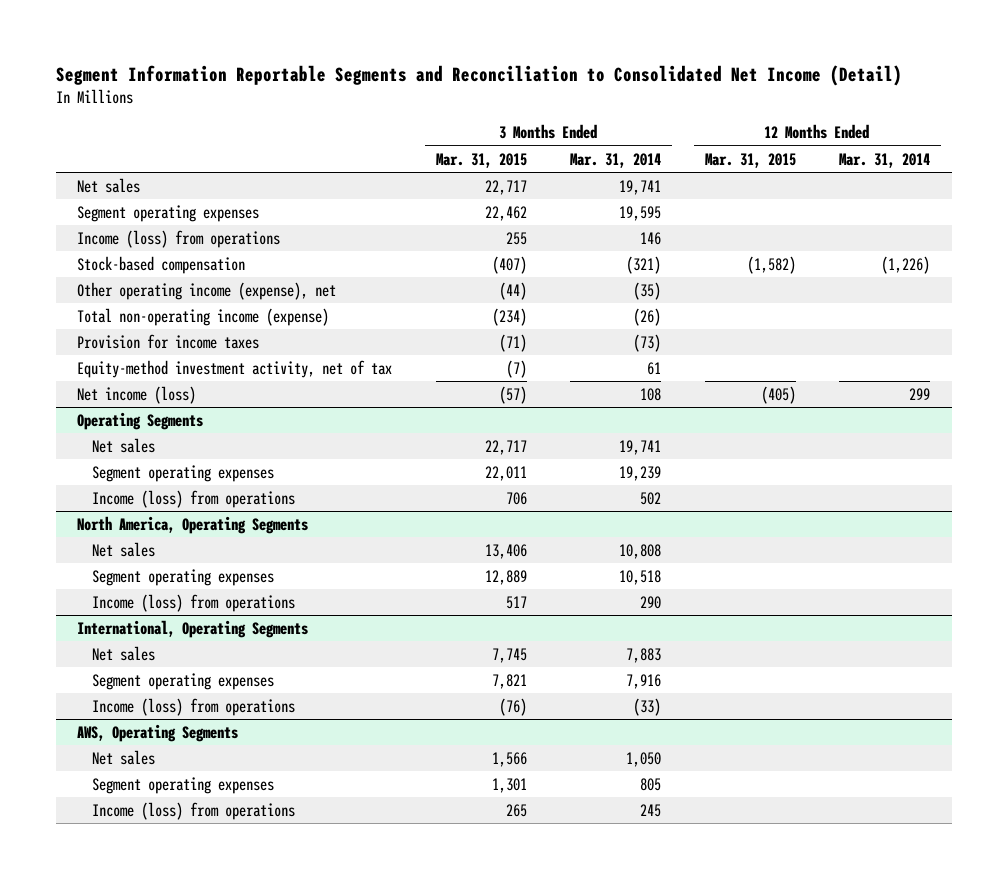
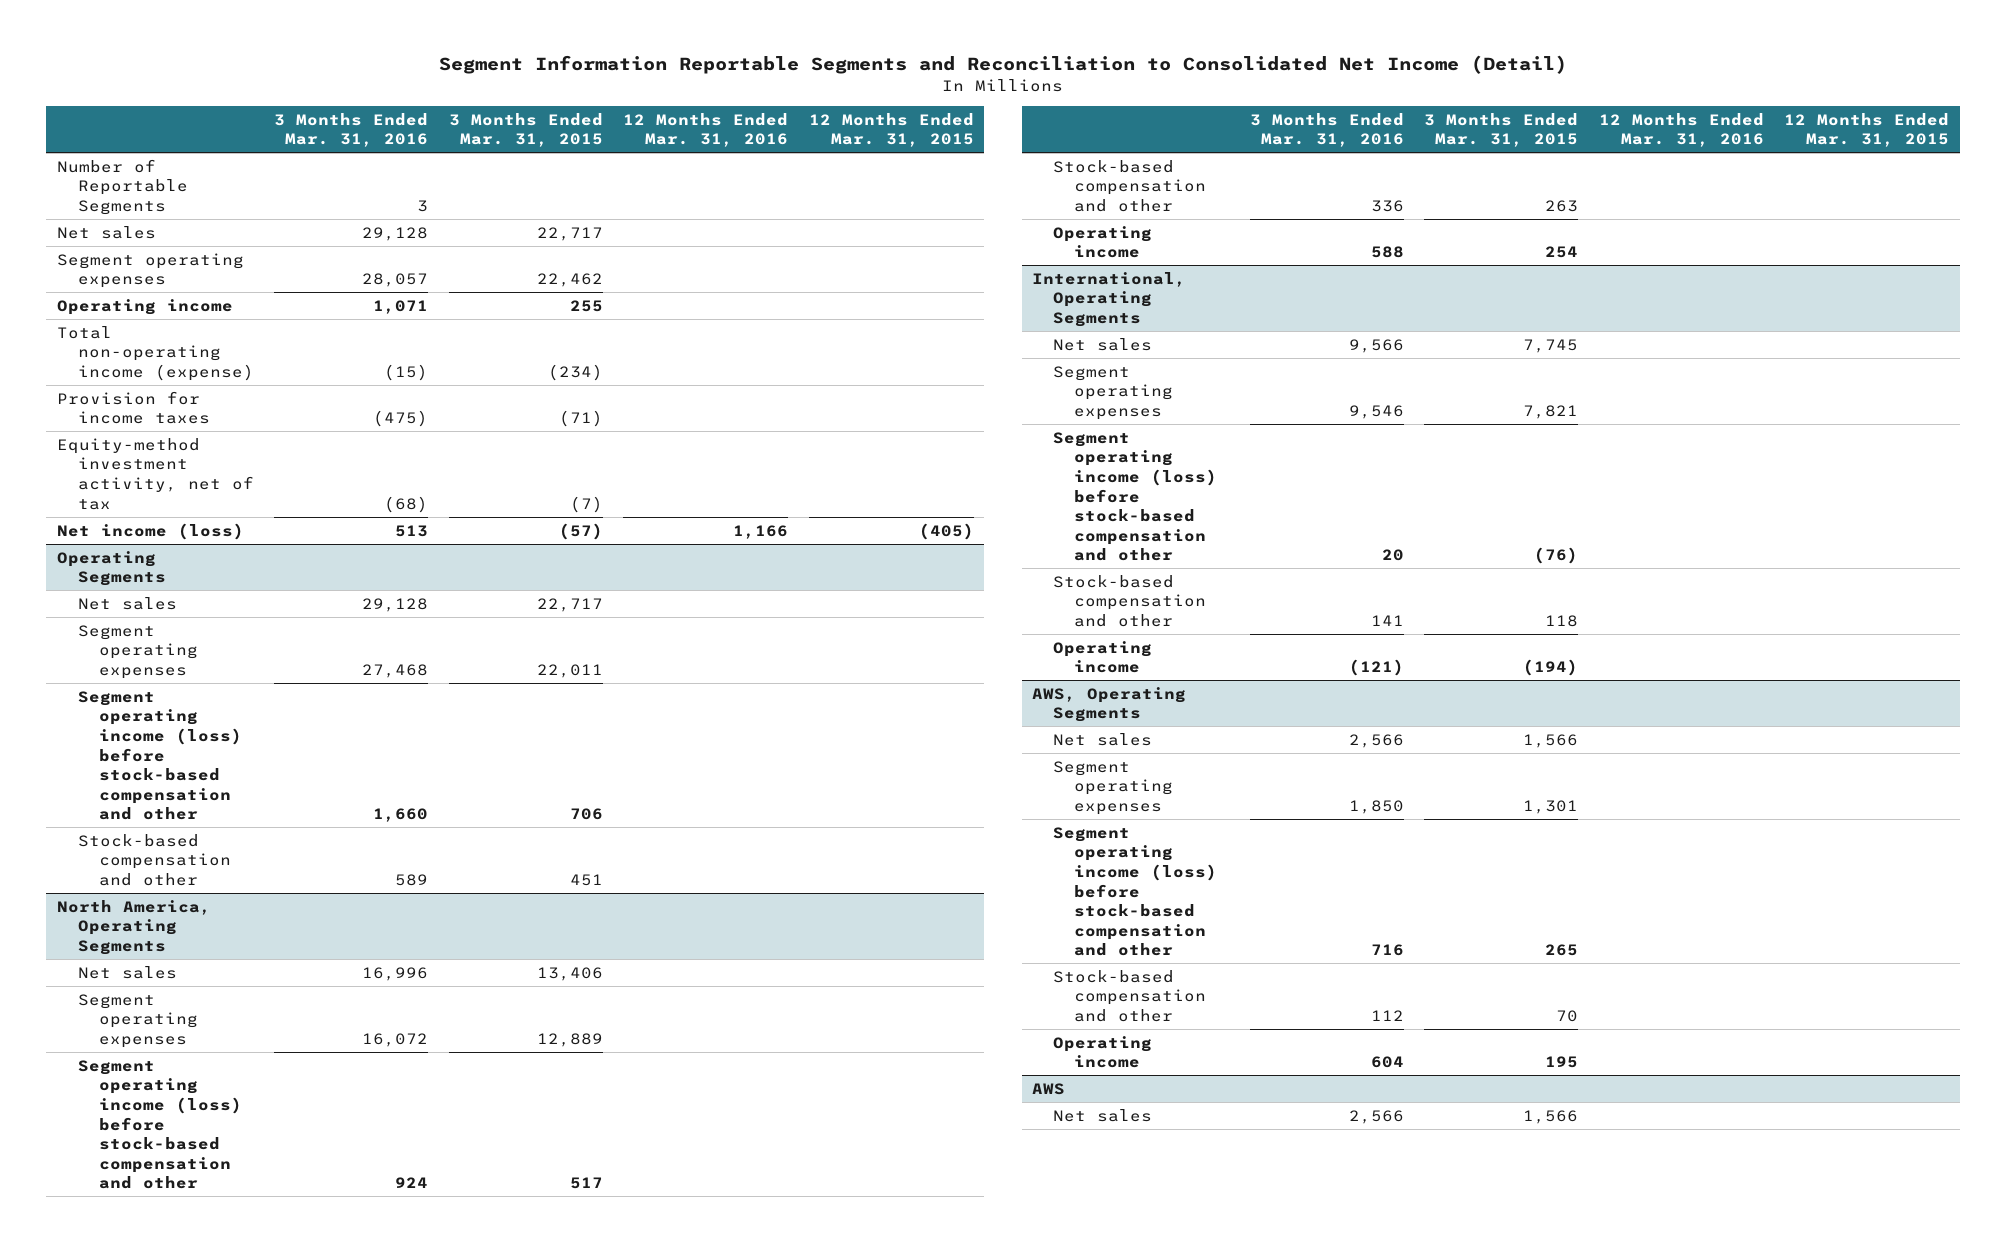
[570,152,662,168] Mar. 31, 2014 -> none
[838,152,930,168] Mar. 31, 2014 -> none
none -> [274,112,429,148] 3 Months Ended Mar. 31, 2016
none -> [623,112,789,148] 12 Months Ended Mar. 31, 2016
none -> [56,158,188,215] Number of Reportable Segments
[77,255,246,274] Stock-based compensation -> none
[77,281,337,300] Other operating income (expense), net -> none
[77,229,281,248] Income (loss) from operations -> [56,298,233,315] Operating income
[91,489,295,508] Income (loss) from operations -> none
none -> [77,690,242,821] Segment operating income (loss) before stock-based compensation and other
none -> [77,833,231,886] Stock-based compensation and other
none -> [77,1059,242,1190] Segment operating income (loss) before stock-based compensation and other
none -> [1053,159,1207,212] Stock-based compensation and other
[91,593,295,612] Income (loss) from operations -> [1053,225,1153,259] Operating income
[505,595,527,609] 517 -> [1545,246,1579,259] 254
none -> [1053,431,1218,562] Segment operating income (loss) before stock-based compensation and other
none -> [1053,574,1207,627] Stock-based compensation and other
[91,697,295,716] Income (loss) from operations -> [1053,640,1153,674] Operating income
[498,697,527,716] (76) -> [1523,659,1579,677] (194)
none -> [1053,826,1218,957] Segment operating income (loss) before stock-based compensation and other
none -> [1053,969,1207,1022] Stock-based compensation and other
[91,801,295,820] Income (loss) from operations -> [1053,1035,1153,1069] Operating income
[505,803,527,817] 265 -> [1545,1056,1579,1069] 195
none -> [1032,1082,1066,1095] AWS
none -> [1053,1108,1153,1122] Net sales

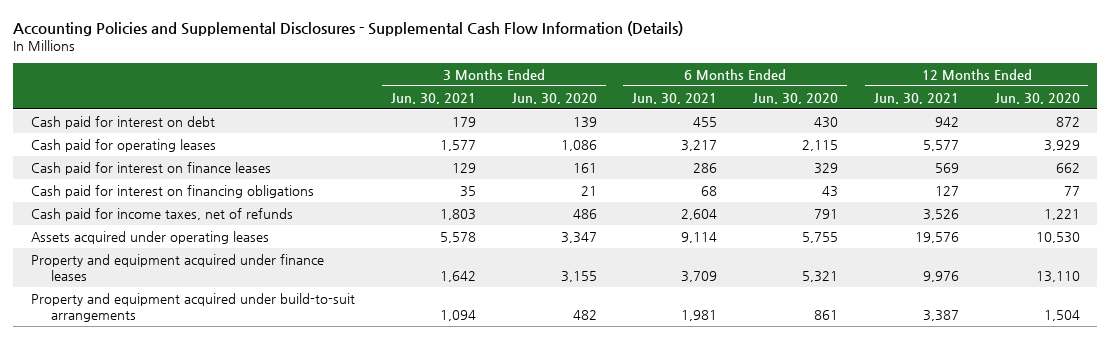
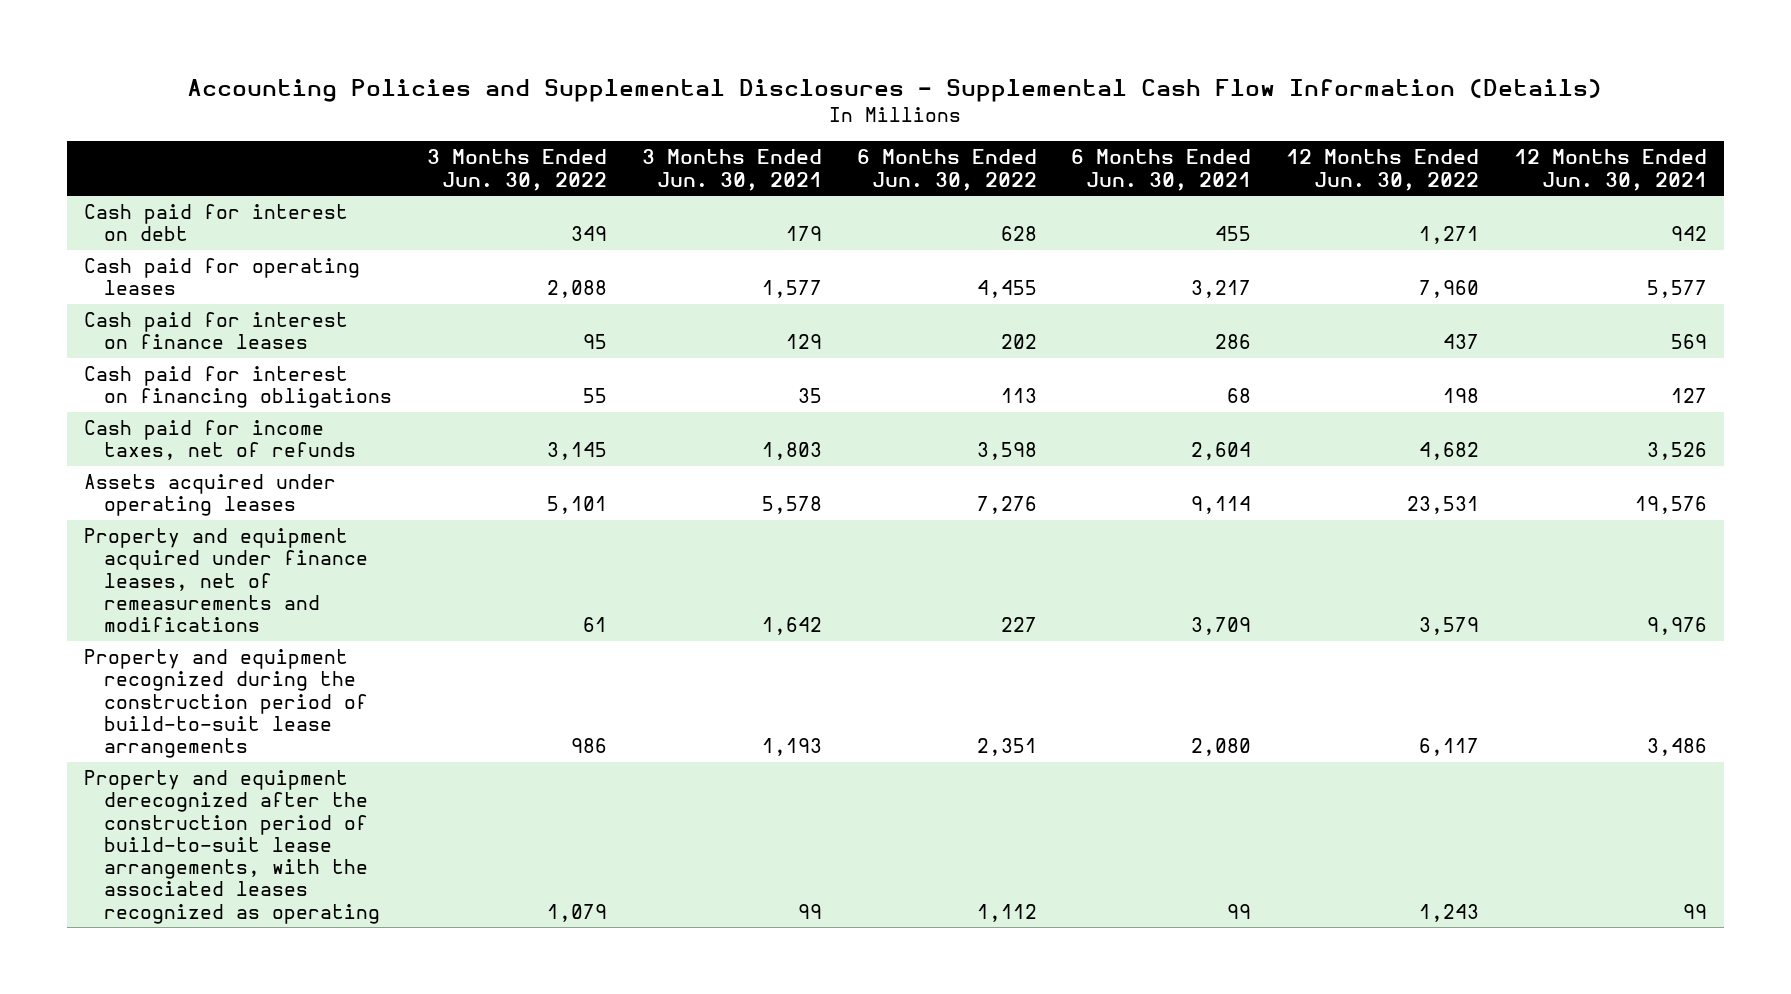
[511,92,597,104] Jun. 30, 2020 -> none
[753,92,839,104] Jun. 30, 2020 -> none
[994,92,1080,104] Jun. 30, 2020 -> none
none -> [426,149,607,191] 3 Months Ended Jun. 30, 2022
none -> [856,149,1037,191] 6 Months Ended Jun. 30, 2022
none -> [1286,149,1480,191] 12 Months Ended Jun. 30, 2022
[31,253,325,281] Property and equipment acquired under finance leases -> [83,528,369,633] Property and equipment acquired under finance leases, net of remeasurements and modifications
[31,292,356,322] Property and equipment acquired under build-to-suit arrangements -> [83,649,369,759] Property and equipment recognized during the construction period of build-to-suit lease arrangements
[439,309,476,321] 1,094 -> [761,738,822,757] 1,193
[681,309,718,321] 1,981 -> [1191,738,1252,757] 2,080
[922,309,959,321] 3,387 -> [1646,738,1707,757] 3,486
none -> [83,770,381,924] Property and equipment derecognized after the construction period of build-to-suit lease arrangements, with the associated leases recognized as operating

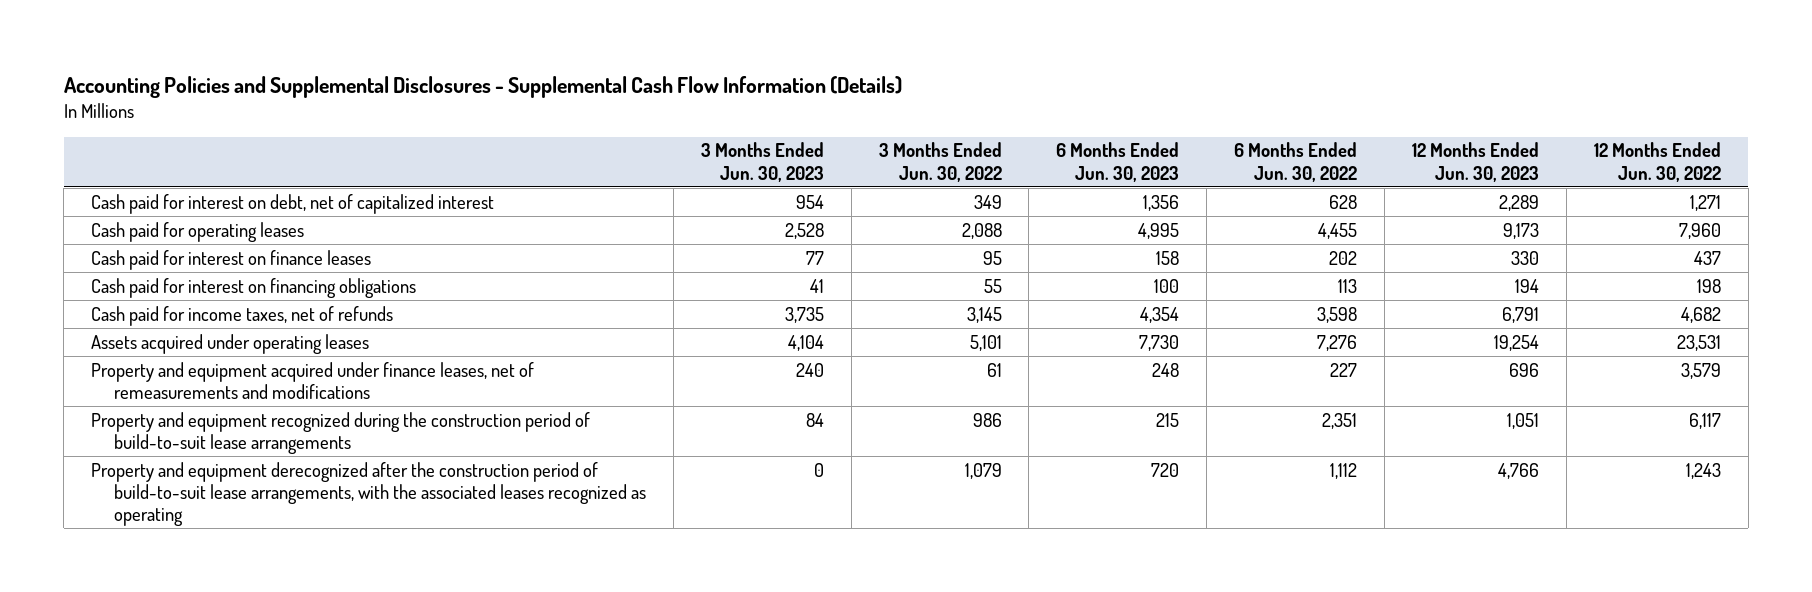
[641,149,822,191] 3 Months Ended Jun. 30, 2021 -> none
[1071,149,1252,191] 6 Months Ended Jun. 30, 2021 -> none
[1513,149,1707,191] 12 Months Ended Jun. 30, 2021 -> none
none -> [700,142,824,182] 3 Months Ended Jun. 30, 2023
none -> [1056,142,1180,182] 6 Months Ended Jun. 30, 2023
none -> [1411,142,1539,182] 12 Months Ended Jun. 30, 2023
[83,204,348,242] Cash paid for interest on debt -> [91,193,495,214] Cash paid for interest on debt, net of capitalized interest

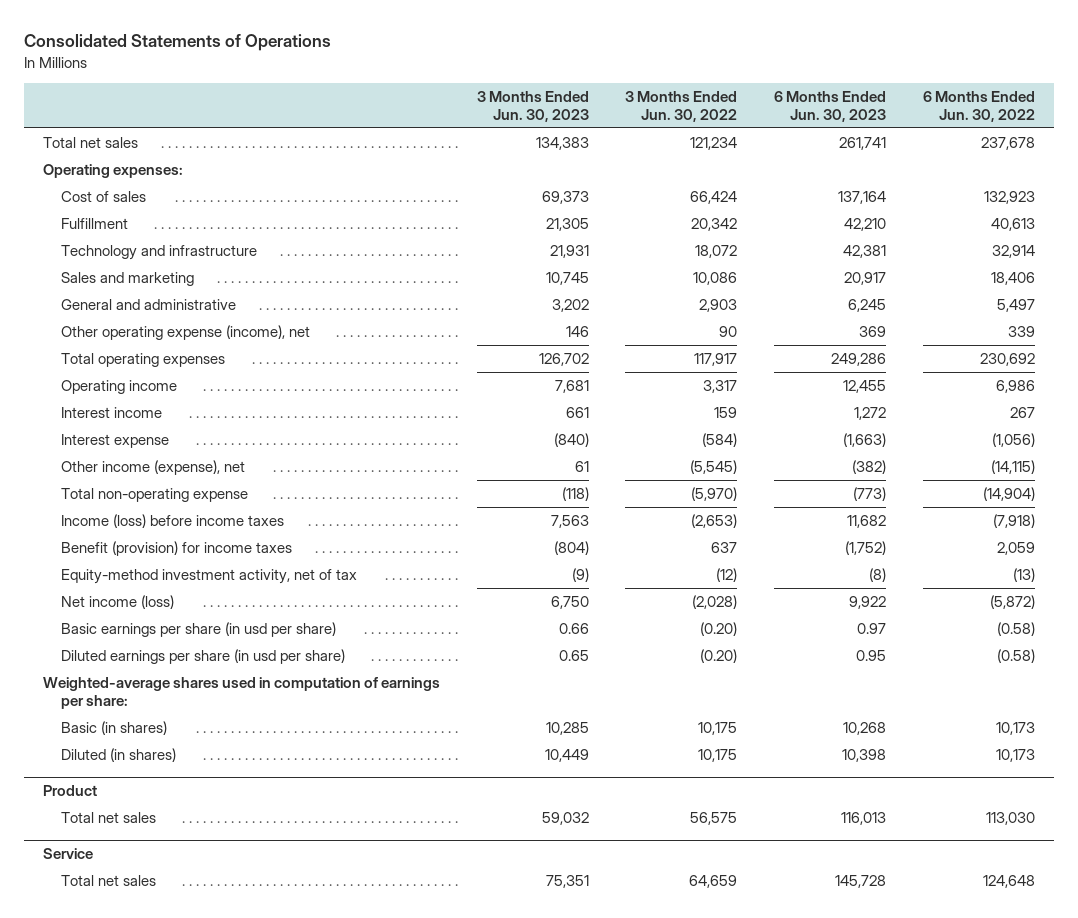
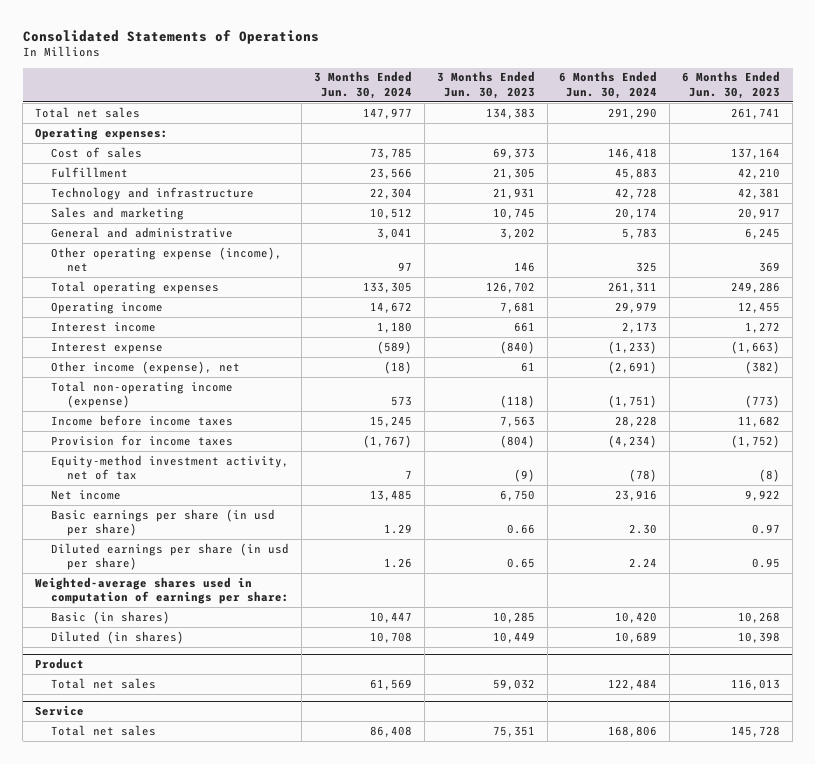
[625,90,738,122] 3 Months Ended Jun. 30, 2022 -> none
[923,90,1036,122] 6 Months Ended Jun. 30, 2022 -> none
none -> [313,71,412,99] 3 Months Ended Jun. 30, 2024
none -> [559,71,658,99] 6 Months Ended Jun. 30, 2024
[61,488,249,503] Total non-operating expense -> [51,380,234,409] Total non-operating income (expense)
[61,514,285,529] Income (loss) before income taxes -> [51,414,234,426] Income before income taxes
[61,541,293,557] Benefit (provision) for income taxes -> [51,434,234,446] Provision for income taxes
[61,595,175,610] Net income (loss) -> [51,489,122,500] Net income

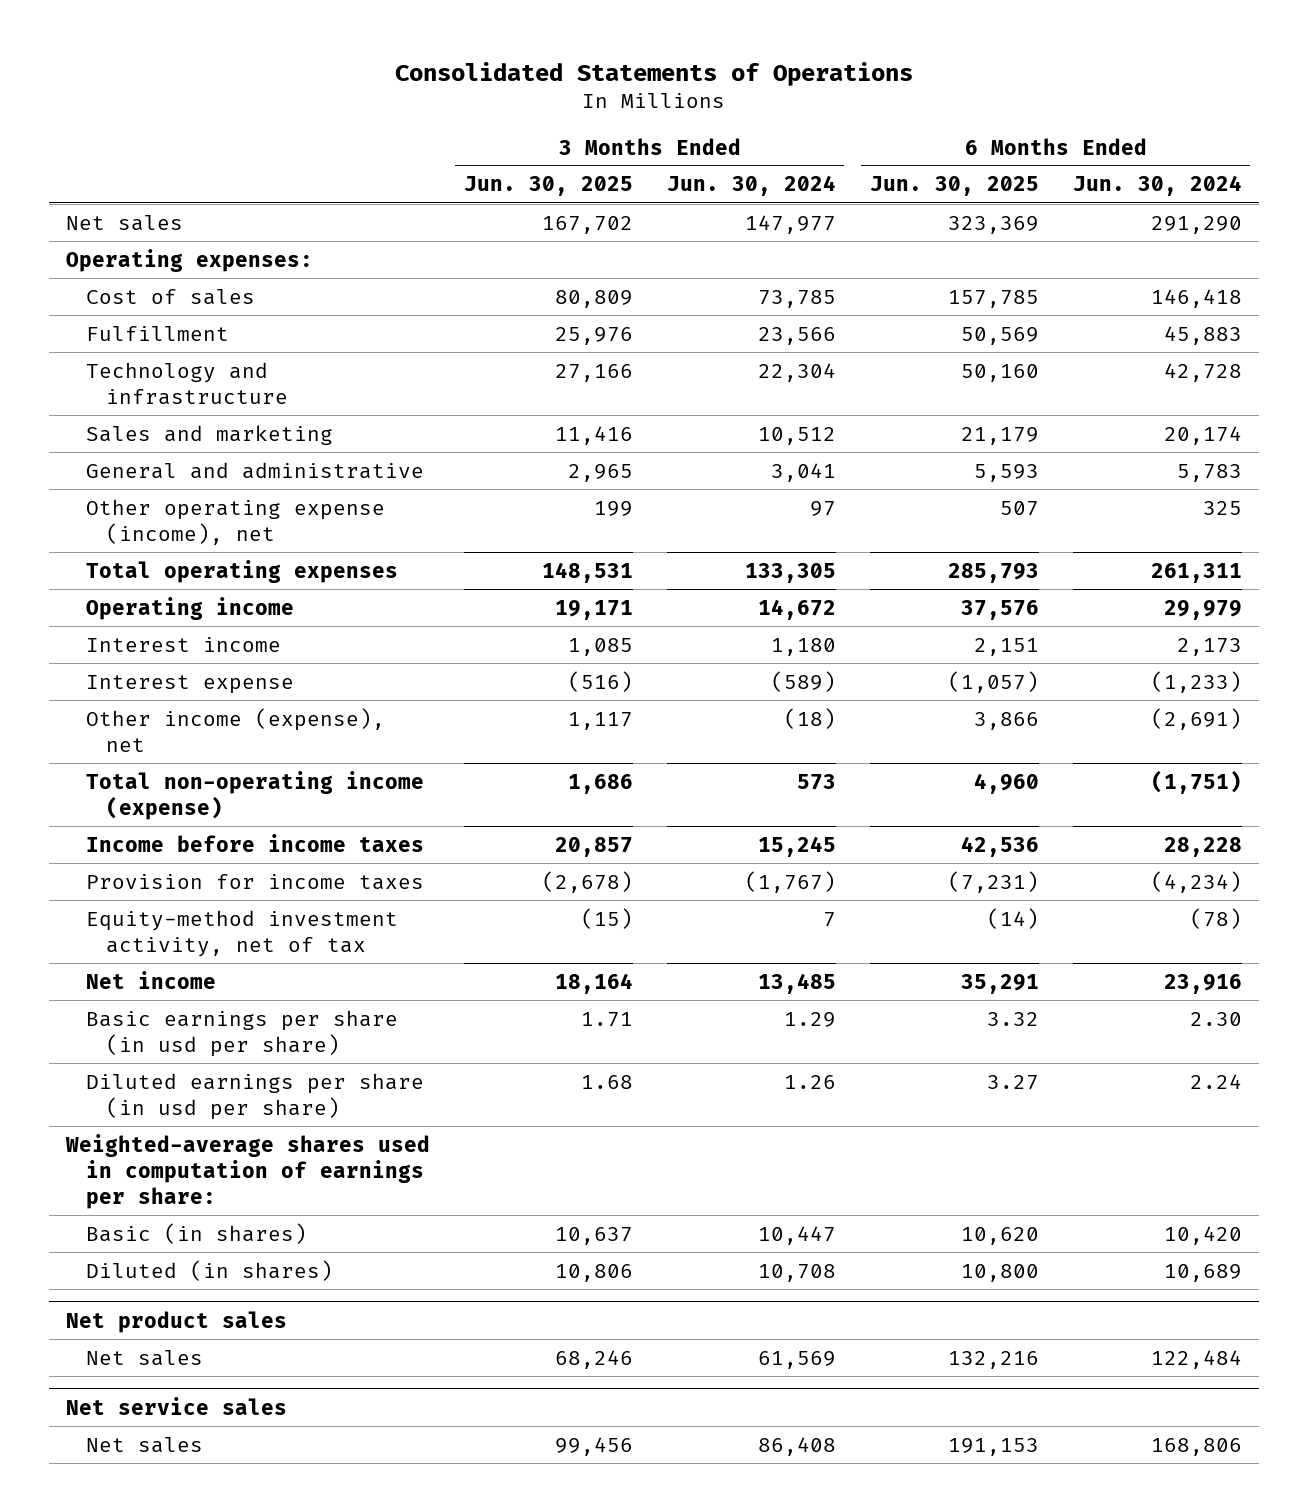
[436,71,535,99] 3 Months Ended Jun. 30, 2023 -> none
[682,71,781,99] 6 Months Ended Jun. 30, 2023 -> none
none -> [463,176,633,197] Jun. 30, 2025
none -> [869,176,1039,197] Jun. 30, 2025
[35,106,141,118] Total net sales -> [65,214,183,231] Net sales
[35,658,85,670] Product -> [65,1310,287,1333] Net product sales
[51,677,157,689] Total net sales -> [85,1349,203,1366] Net sales
[35,705,85,717] Service -> [65,1396,287,1415] Net service sales
[51,724,157,736] Total net sales -> [85,1436,203,1453] Net sales

